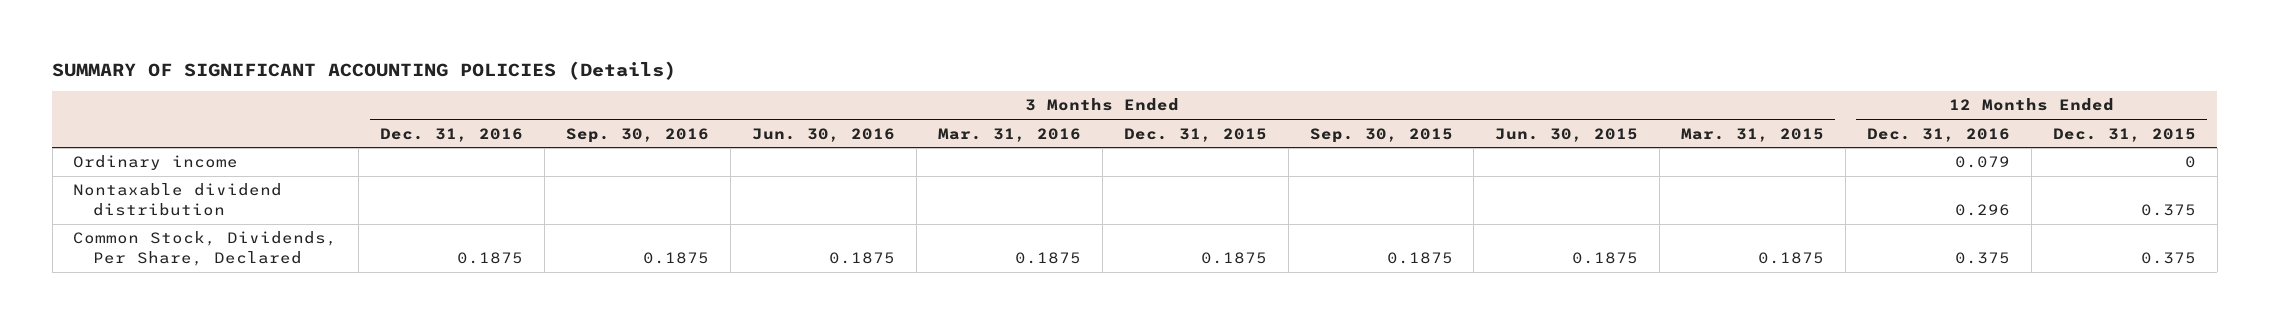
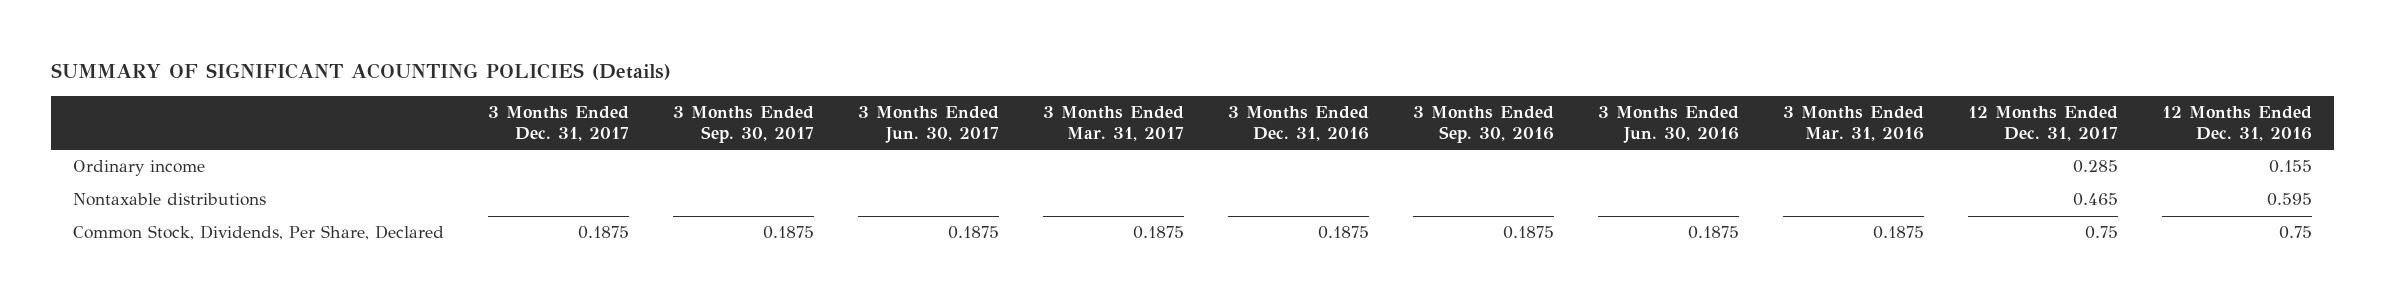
[52,60,677,80] SUMMARY OF SIGNIFICANT ACCOUNTING POLICIES (Details) -> [50,63,671,81] SUMMARY OF SIGNIFICANT ACOUNTING POLICIES (Details)
[1123,127,1267,142] Dec. 31, 2015 -> none
[1309,127,1453,143] Sep. 30, 2015 -> none
[1495,127,1639,142] Jun. 30, 2015 -> none
[1681,127,1825,142] Mar. 31, 2015 -> none
[2052,127,2196,142] Dec. 31, 2015 -> none
none -> [487,105,629,142] 3 Months Ended Dec. 31, 2017
none -> [672,105,814,144] 3 Months Ended Sep. 30, 2017
none -> [857,105,999,144] 3 Months Ended Jun. 30, 2017
none -> [1042,105,1184,142] 3 Months Ended Mar. 31, 2017
none -> [1967,105,2118,142] 12 Months Ended Dec. 31, 2017
[1955,156,2011,169] 0.079 -> [2268,160,2312,174] 0.155
[73,183,283,217] Nontaxable dividend distribution -> [72,193,266,207] Nontaxable distributions
[1955,204,2011,217] 0.296 -> [2266,193,2312,207] 0.595
[1955,252,2011,265] 0.375 -> [2278,226,2312,240] 0.75

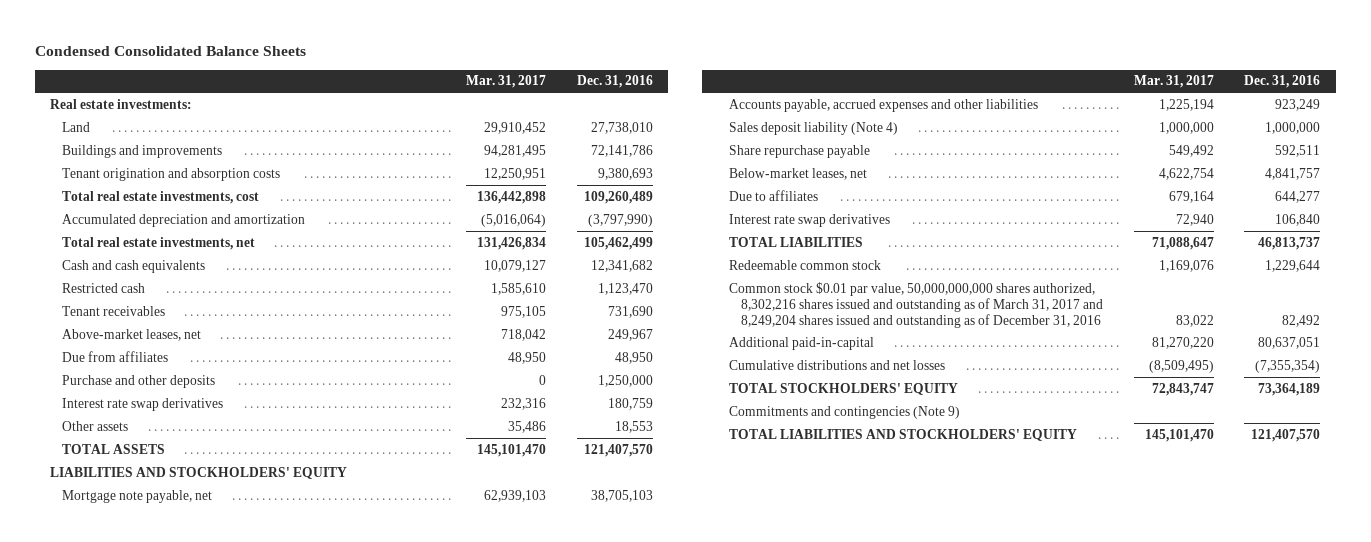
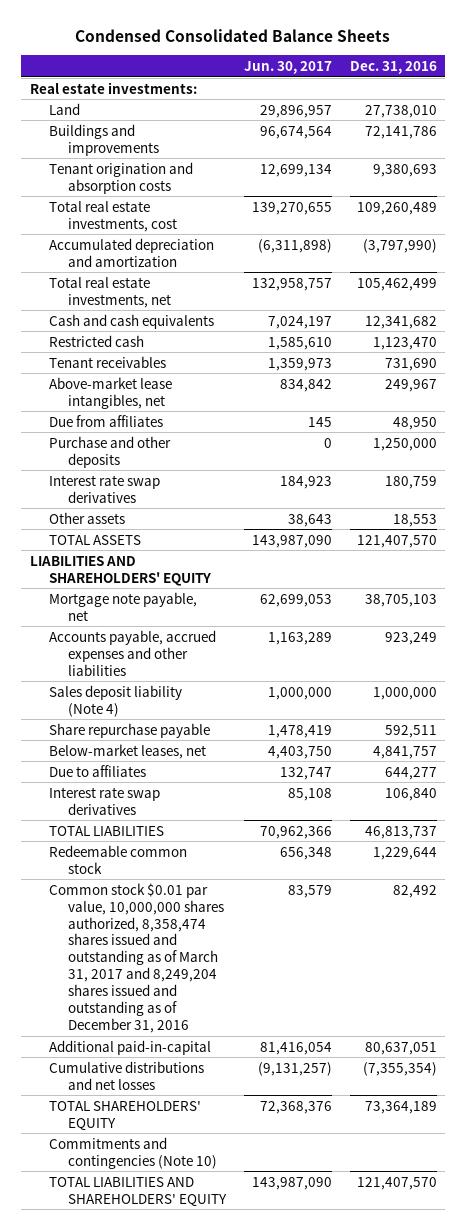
[466,75,547,89] Mar. 31, 2017 -> none
none -> [244,60,333,74] Jun. 30, 2017
[62,328,202,341] Above-market leases, net -> [49,376,173,409] Above-market lease intangibles, net
[50,466,348,479] LIABILITIES AND STOCKHOLDERS' EQUITY -> [29,555,212,586] LIABILITIES AND SHAREHOLDERS' EQUITY
[729,281,1104,328] Common stock $0.01 par value, 50,000,000,000 shares authorized, 8,302,216 shares issued and outstanding as of March 31, 2017 and 8,249,204 shares issued and outstanding as of December 31, 2016 -> [49,882,225,1034] Common stock $0.01 par value, 10,000,000 shares authorized, 8,358,474 shares issued and outstanding as of March 31, 2017 and 8,249,204 shares issued and outstanding as of December 31, 2016
[729,382,959,395] TOTAL STOCKHOLDERS' EQUITY -> [49,1100,202,1131] TOTAL SHAREHOLDERS' EQUITY
[729,405,961,419] Commitments and contingencies (Note 9) -> [49,1136,218,1169] Commitments and contingencies (Note 10)
[729,428,1078,441] TOTAL LIABILITIES AND STOCKHOLDERS' EQUITY -> [49,1176,228,1207] TOTAL LIABILITIES AND SHAREHOLDERS' EQUITY

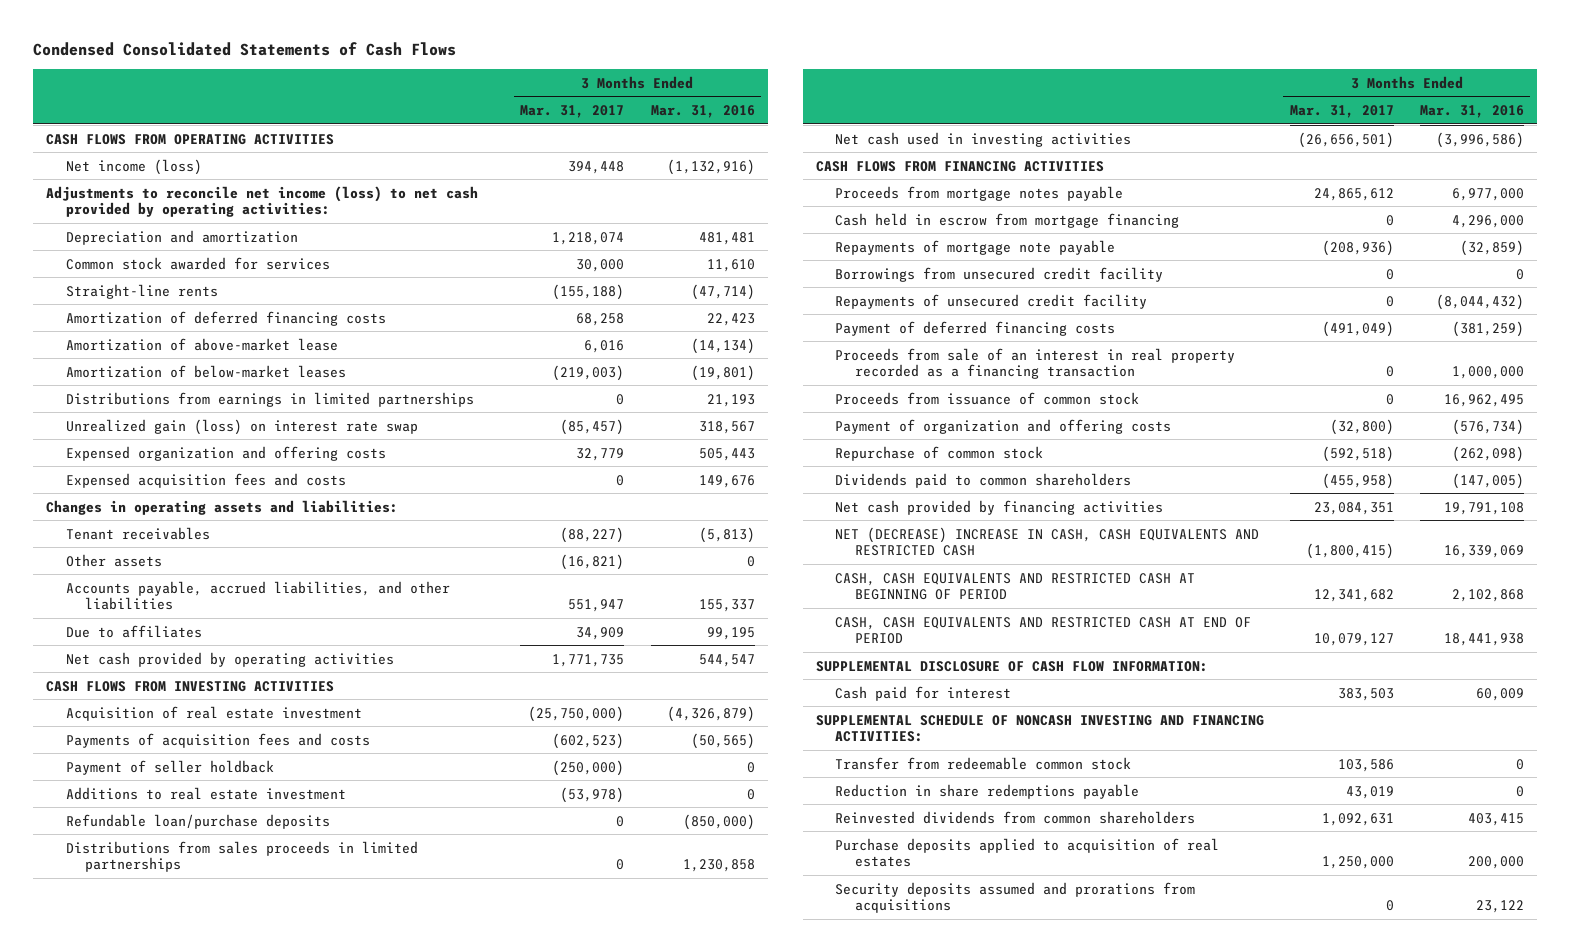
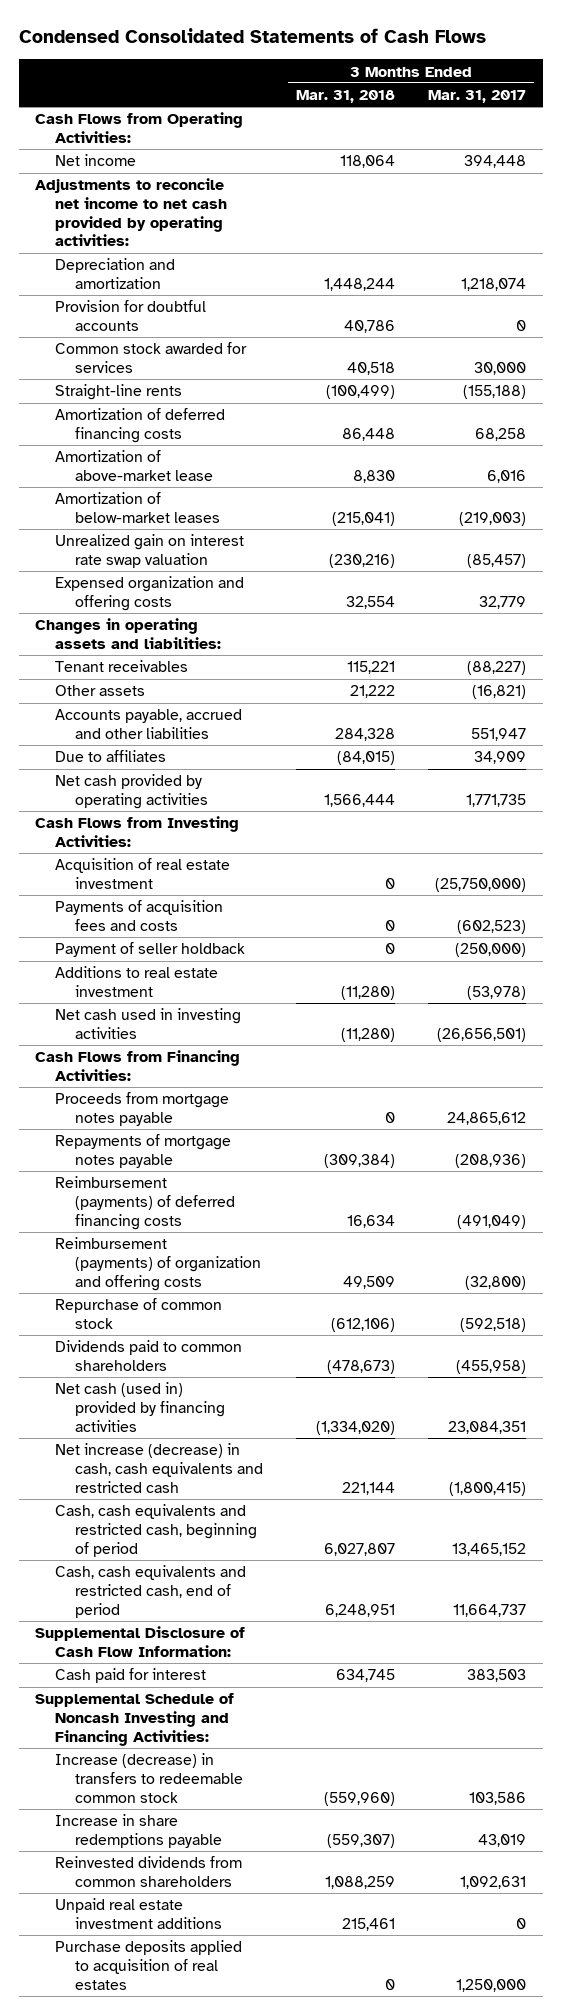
[650,105,755,119] Mar. 31, 2016 -> none
none -> [296,90,396,104] Mar. 31, 2018
[46,133,335,145] CASH FLOWS FROM OPERATING ACTIVITIES -> [35,112,244,143] Cash Flows from Operating Activities:
[65,158,202,175] Net income (loss) -> [55,154,137,167] Net income
[46,185,479,218] Adjustments to reconcile net income (loss) to net cash provided by operating activities: -> [35,178,228,247] Adjustments to reconcile net income to net cash provided by operating activities:
none -> [55,300,207,331] Provision for doubtful accounts
[65,391,474,407] Distributions from earnings in limited partnerships -> none
[65,418,418,435] Unrealized gain (loss) on interest rate swap -> [55,534,245,568] Unrealized gain on interest rate swap valuation
[65,472,346,488] Expensed acquisition fees and costs -> none
[65,580,450,611] Accounts payable, accrued liabilities, and other liabilities -> [55,709,243,739] Accounts payable, accrued and other liabilities
[46,680,335,692] CASH FLOWS FROM INVESTING ACTIVITIES -> [35,816,240,847] Cash Flows from Investing Activities:
[65,813,330,829] Refundable loan/purchase deposits -> none
[65,840,418,873] Distributions from sales proceeds in limited partnerships -> none
[815,160,1104,172] CASH FLOWS FROM FINANCING ACTIVITIES -> [35,1050,241,1081] Cash Flows from Financing Activities:
[835,212,1180,228] Cash held in escrow from mortgage financing -> none
[835,266,1164,282] Borrowings from unsecured credit facility -> none
[835,293,1148,309] Repayments of unsecured credit facility -> none
[835,347,1236,380] Proceeds from sale of an interest in real property recorded as a financing transaction -> none
[835,391,1140,405] Proceeds from issuance of common stock -> none
[835,239,1116,255] Repayments of mortgage note payable -> [55,1134,232,1168] Repayments of mortgage notes payable
[835,320,1116,336] Payment of deferred financing costs -> [55,1176,236,1230] Reimbursement (payments) of deferred financing costs
[835,418,1172,434] Payment of organization and offering costs -> [55,1237,262,1291] Reimbursement (payments) of organization and offering costs
[835,499,1164,515] Net cash provided by financing activities -> [55,1382,226,1432] Net cash (used in) provided by financing activities
[835,526,1260,557] NET (DECREASE) INCREASE IN CASH, CASH EQUIVALENTS AND RESTRICTED CASH -> [55,1443,264,1493] Net increase (decrease) in cash, cash equivalents and restricted cash
[835,572,1196,601] CASH, CASH EQUIVALENTS AND RESTRICTED CASH AT BEGINNING OF PERIOD -> [55,1504,258,1557] Cash, cash equivalents and restricted cash, beginning of period
[1313,589,1394,603] 12,341,682 -> [452,1542,527,1556] 13,465,152
[835,616,1252,645] CASH, CASH EQUIVALENTS AND RESTRICTED CASH AT END OF PERIOD -> [55,1565,247,1618] Cash, cash equivalents and restricted cash, end of period
[1313,633,1394,647] 10,079,127 -> [453,1603,527,1617] 11,664,737
[815,660,1208,672] SUPPLEMENTAL DISCLOSURE OF CASH FLOW INFORMATION: -> [35,1626,246,1657] Supplemental Disclosure of Cash Flow Information:
[815,714,1264,743] SUPPLEMENTAL SCHEDULE OF NONCASH INVESTING AND FINANCING ACTIVITIES: -> [35,1693,235,1746] Supplemental Schedule of Noncash Investing and Financing Activities:
[835,756,1132,770] Transfer from redeemable common stock -> [55,1753,244,1803] Increase (decrease) in transfers to redeemable common stock
[835,783,1140,799] Reduction in share redemptions payable -> [55,1814,223,1848] Increase in share redemptions payable
none -> [55,1898,223,1929] Unpaid real estate investment additions
[835,881,1196,914] Security deposits assumed and prorations from acquisitions -> none

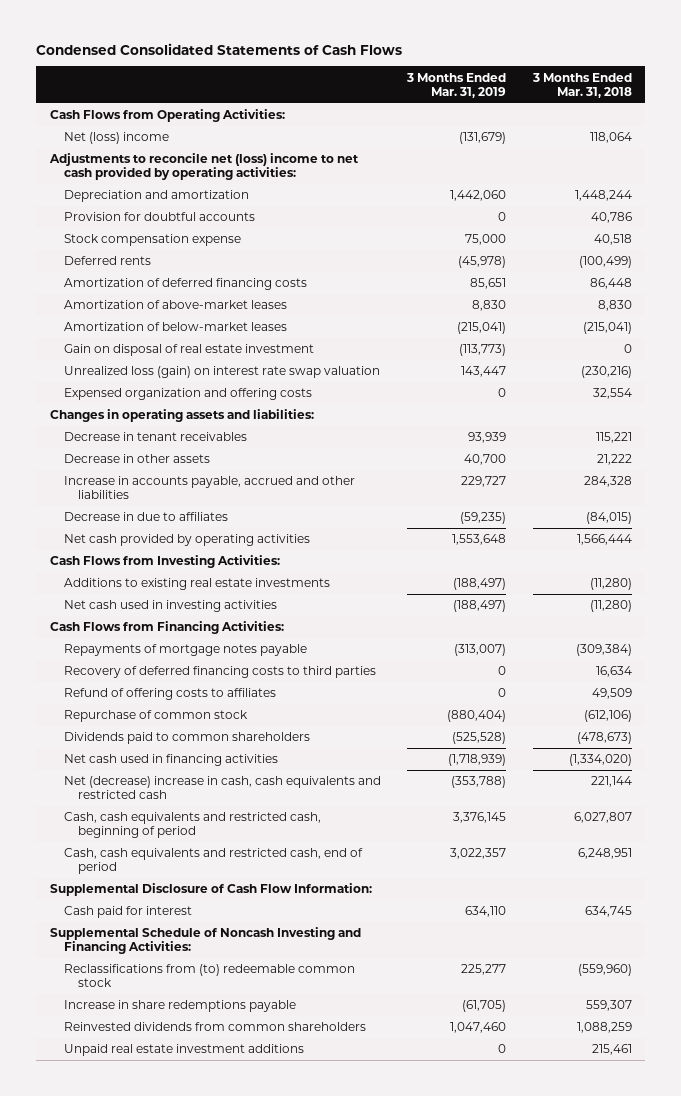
[428,90,527,104] Mar. 31, 2017 -> none
none -> [406,72,507,98] 3 Months Ended Mar. 31, 2019
[55,154,137,167] Net income -> [63,132,169,145] Net (loss) income
[35,178,228,247] Adjustments to reconcile net income to net cash provided by operating activities: -> [48,153,359,181] Adjustments to reconcile net (loss) income to net cash provided by operating activities:
[55,342,248,373] Common stock awarded for services -> [63,234,241,247] Stock compensation expense
[55,384,183,401] Straight-line rents -> [63,256,151,266] Deferred rents
[55,450,214,481] Amortization of above-market lease -> [63,300,287,310] Amortization of above-market leases
none -> [63,344,314,357] Gain on disposal of real estate investment
[55,534,245,568] Unrealized gain on interest rate swap valuation -> [63,366,380,379] Unrealized loss (gain) on interest rate swap valuation
[55,660,189,673] Tenant receivables -> [63,432,247,442] Decrease in tenant receivables
[55,685,146,697] Other assets -> [63,454,210,464] Decrease in other assets
[55,709,243,739] Accounts payable, accrued and other liabilities -> [63,476,355,500] Increase in accounts payable, accrued and other liabilities
[55,750,167,763] Due to affiliates -> [63,512,228,522] Decrease in due to affiliates
[55,858,231,889] Acquisition of real estate investment -> none
[55,900,224,931] Payments of acquisition fees and costs -> none
[55,942,246,958] Payment of seller holdback -> none
[55,966,219,997] Additions to real estate investment -> [63,578,330,591] Additions to existing real estate investments
[55,1092,230,1126] Proceeds from mortgage notes payable -> none
[55,1176,236,1230] Reimbursement (payments) of deferred financing costs -> [63,666,376,679] Recovery of deferred financing costs to third parties
[55,1237,262,1291] Reimbursement (payments) of organization and offering costs -> [63,688,276,701] Refund of offering costs to affiliates
[55,1382,226,1432] Net cash (used in) provided by financing activities -> [63,754,278,767] Net cash used in financing activities
[55,1443,264,1493] Net increase (decrease) in cash, cash equivalents and restricted cash -> [63,776,381,800] Net (decrease) increase in cash, cash equivalents and restricted cash
[55,1753,244,1803] Increase (decrease) in transfers to redeemable common stock -> [63,964,355,988] Reclassifications from (to) redeemable common stock
[327,1833,396,1848] (559,307) -> [585,1000,632,1012] 559,307
[55,1940,243,1990] Purchase deposits applied to acquisition of real estates -> none

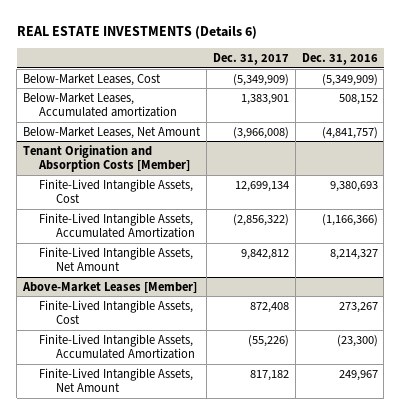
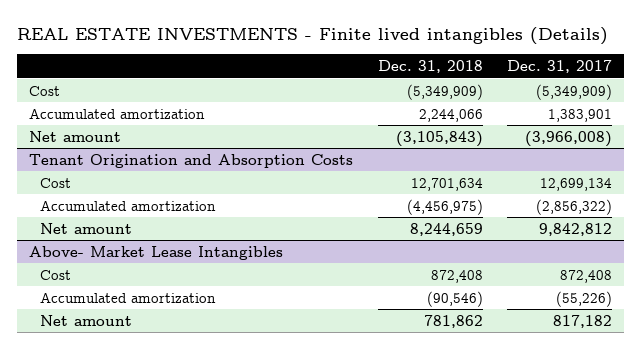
[16,24,257,39] REAL ESTATE INVESTMENTS (Details 6) -> [16,26,608,45] REAL ESTATE INVESTMENTS - Finite lived intangibles (Details)
[301,52,378,65] Dec. 31, 2016 -> none
none -> [377,60,483,74] Dec. 31, 2018
[22,73,161,86] Below-Market Leases, Cost -> [29,85,61,96] Cost
[22,92,178,118] Below-Market Leases, Accumulated amortization -> [29,107,206,119] Accumulated amortization
[22,126,201,139] Below-Market Leases, Net Amount -> [29,130,122,142] Net amount
[22,144,191,173] Tenant Origination and Absorption Costs [Member] -> [29,153,354,168] Tenant Origination and Absorption Costs
[39,178,194,204] Finite-Lived Intangible Assets, Cost -> [40,177,72,188] Cost
[39,212,195,239] Finite-Lived Intangible Assets, Accumulated Amortization -> [40,199,217,211] Accumulated amortization
[39,246,194,272] Finite-Lived Intangible Assets, Net Amount -> [40,222,133,234] Net amount
[21,281,197,293] Above-Market Leases [Member] -> [29,245,284,260] Above- Market Lease Intangibles
[39,299,194,325] Finite-Lived Intangible Assets, Cost -> [40,269,72,280] Cost
[39,333,195,360] Finite-Lived Intangible Assets, Accumulated Amortization -> [40,291,217,303] Accumulated amortization
[39,367,194,393] Finite-Lived Intangible Assets, Net Amount -> [40,314,133,326] Net amount

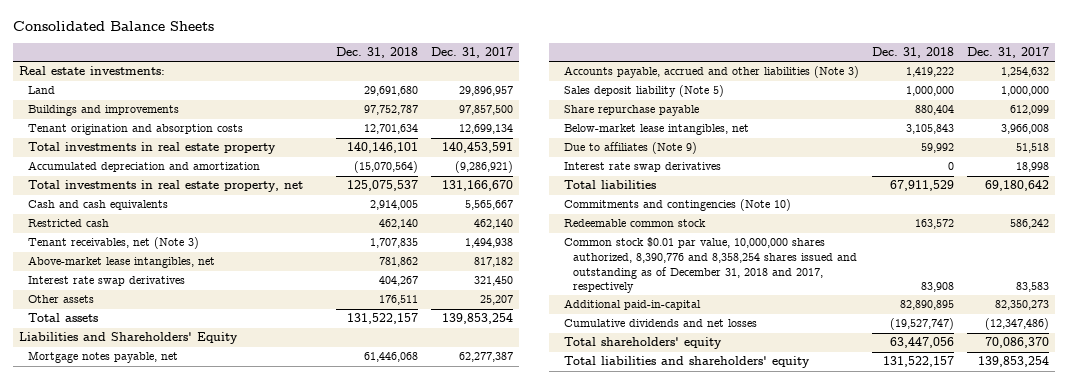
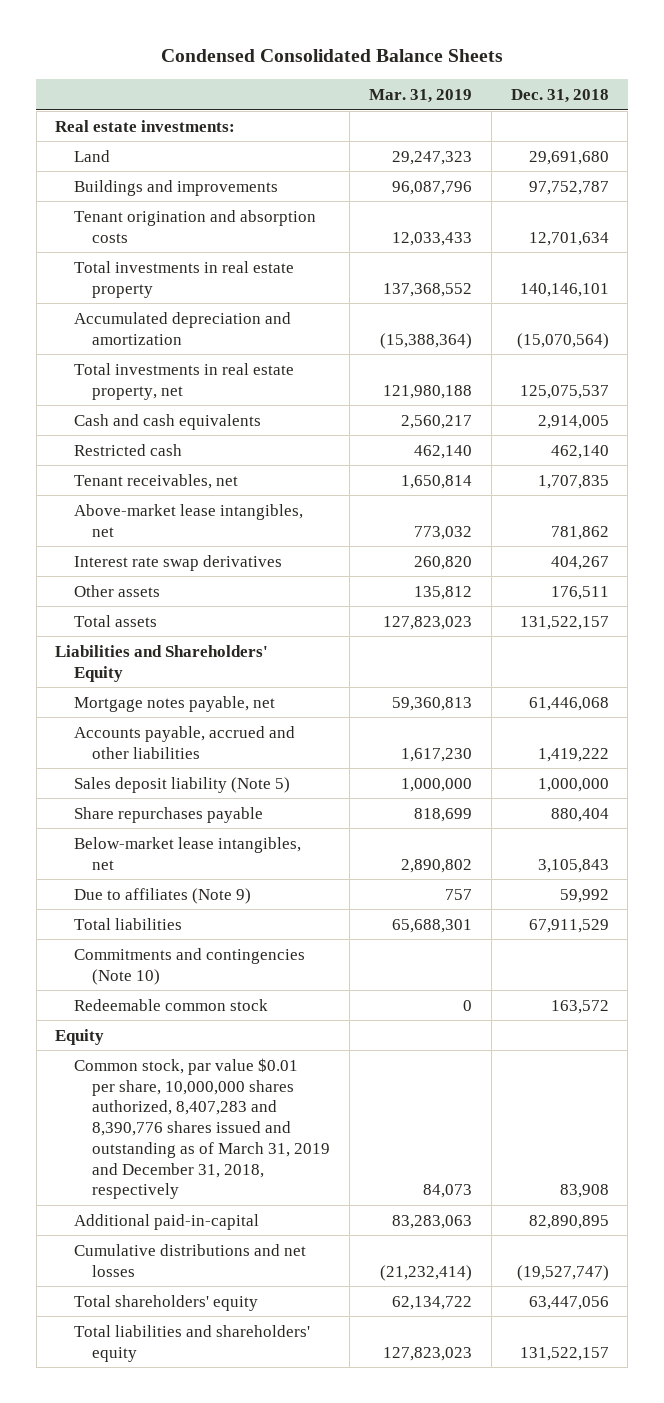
[12,20,214,31] Consolidated Balance Sheets -> [160,49,503,63] Condensed Consolidated Balance Sheets
[431,46,514,58] Dec. 31, 2017 -> none
none -> [369,88,473,103] Mar. 31, 2019
[28,237,200,250] Tenant receivables, net (Note 3) -> [73,473,238,489] Tenant receivables, net
[564,66,860,79] Accounts payable, accrued and other liabilities (Note 3) -> [73,725,295,759] Accounts payable, accrued and other liabilities
[564,105,700,117] Share repurchase payable -> [73,806,263,823] Share repurchases payable
[564,162,722,173] Interest rate swap derivatives -> none
none -> [55,1028,105,1045] Equity
[564,237,858,294] Common stock $0.01 par value, 10,000,000 shares authorized, 8,390,776 and 8,358,254 shares issued and outstanding as of December 31, 2018 and 2017, respectively -> [73,1057,331,1200] Common stock, par value $0.01 per share, 10,000,000 shares authorized, 8,407,283 and 8,390,776 shares issued and outstanding as of March 31, 2019 and December 31, 2018, respectively
[564,319,758,328] Cumulative dividends and net losses -> [73,1243,306,1277] Cumulative distributions and net losses

